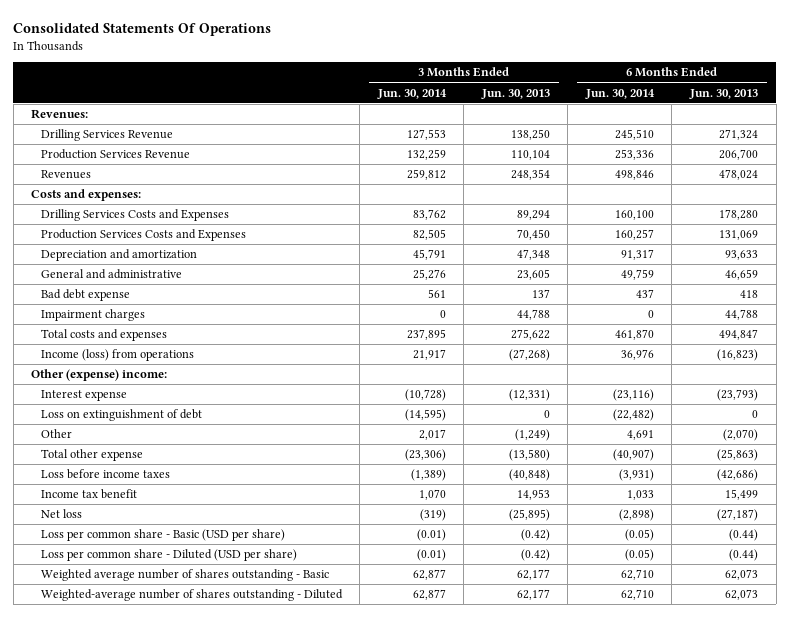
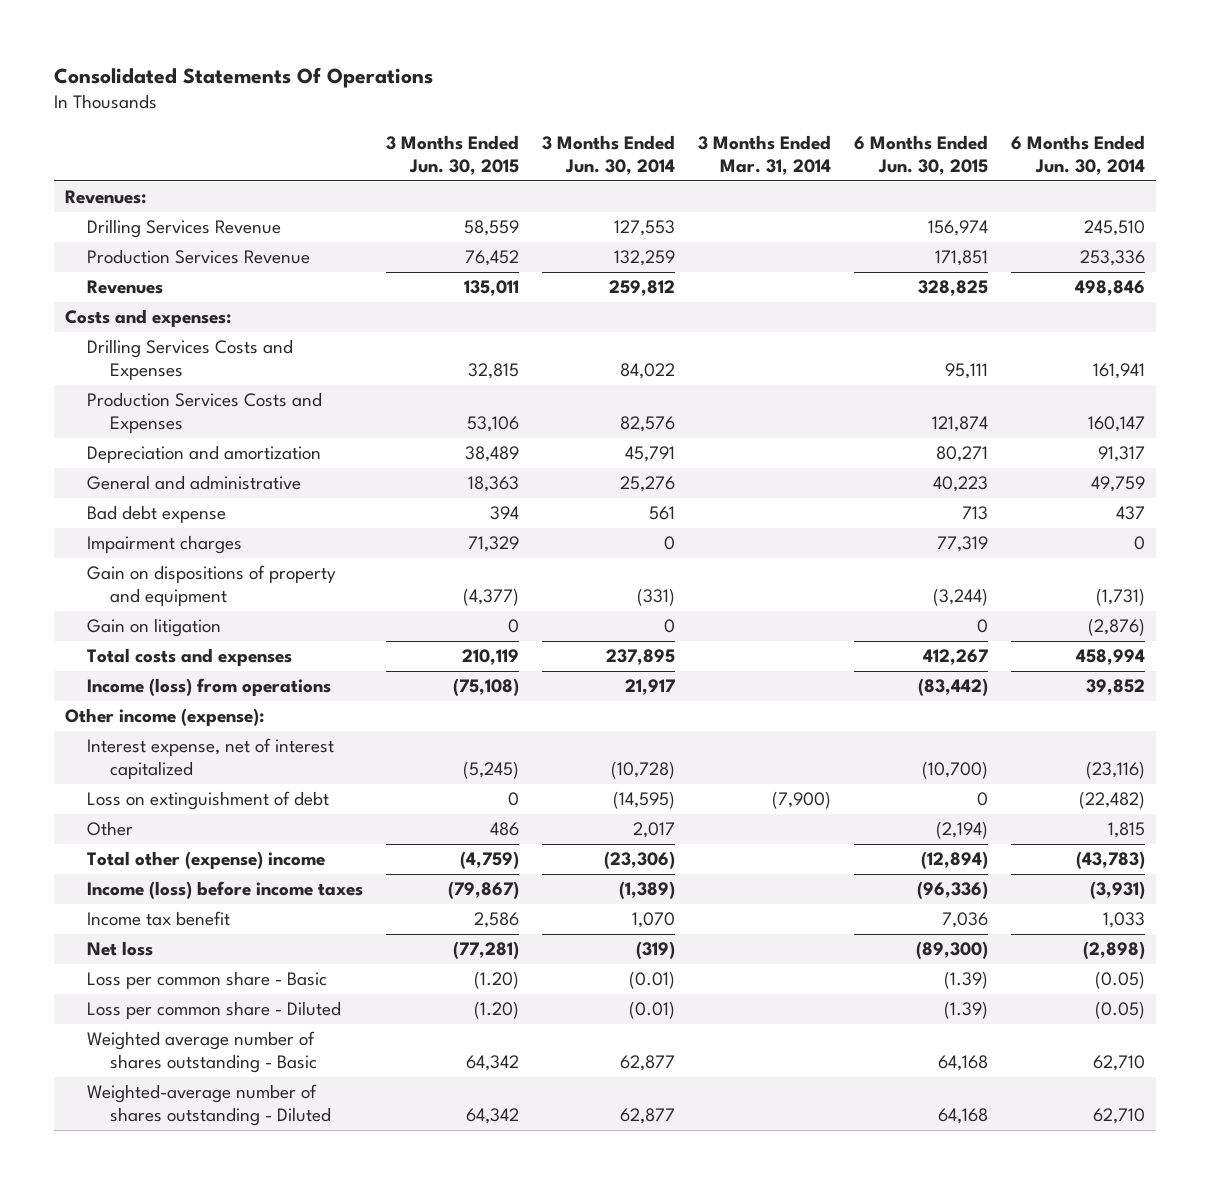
[480,88,550,99] Jun. 30, 2013 -> none
[688,88,758,99] Jun. 30, 2013 -> none
none -> [386,134,520,175] 3 Months Ended Jun. 30, 2015
none -> [697,134,831,175] 3 Months Ended Mar. 31, 2014
none -> [853,134,988,175] 6 Months Ended Jun. 30, 2015
[412,209,446,221] 83,762 -> [619,363,675,380] 84,022
[614,210,654,221] 160,100 -> [1092,363,1145,380] 161,941
[412,229,446,241] 82,505 -> [619,416,675,433] 82,576
[614,229,654,241] 160,257 -> [1087,416,1145,433] 160,147
none -> [87,565,337,607] Gain on dispositions of property and equipment
none -> [87,618,222,638] Gain on litigation
[614,329,654,341] 461,870 -> [1075,649,1145,666] 458,994
[620,349,654,361] 36,976 -> [1085,679,1145,696] 39,852
[31,369,168,382] Other (expense) income: -> [65,708,265,727] Other income (expense):
[40,390,127,402] Interest expense -> [87,738,335,780] Interest expense, net of interest capitalized
[626,430,654,441] 4,691 -> [1107,822,1145,839] 1,815
[40,449,143,462] Total other expense -> [87,851,326,870] Total other (expense) income
[612,449,654,462] (40,907) -> [1075,851,1145,870] (43,783)
[40,469,170,480] Loss before income taxes -> [87,881,364,900] Income (loss) before income taxes
[40,529,285,542] Loss per common share - Basic (USD per share) -> [87,971,328,990] Loss per common share - Basic
[40,549,297,562] Loss per common share - Diluted (USD per share) -> [87,1001,342,1020] Loss per common share - Diluted

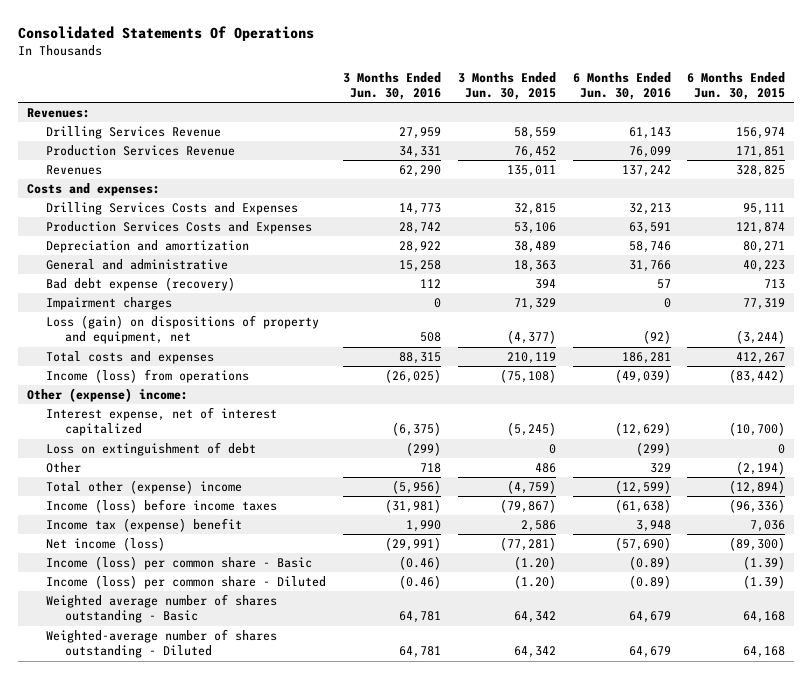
[541,134,675,175] 3 Months Ended Jun. 30, 2014 -> none
[697,134,831,175] 3 Months Ended Mar. 31, 2014 -> none
[1010,134,1145,175] 6 Months Ended Jun. 30, 2014 -> none
none -> [342,72,441,101] 3 Months Ended Jun. 30, 2016
none -> [572,72,671,101] 6 Months Ended Jun. 30, 2016
[87,505,227,524] Bad debt expense -> [45,277,235,292] Bad debt expense (recovery)
[87,618,222,638] Gain on litigation -> none
[87,565,337,607] Gain on dispositions of property and equipment -> [45,315,319,345] Loss (gain) on dispositions of property and equipment, net
[65,708,265,727] Other income (expense): -> [26,388,188,403] Other (expense) income:
[87,911,231,927] Income tax benefit -> [45,518,242,533] Income tax (expense) benefit
[87,941,154,957] Net loss -> [45,537,165,552] Net income (loss)
[87,971,328,990] Loss per common share - Basic -> [45,556,312,571] Income (loss) per common share - Basic
[87,1001,342,1020] Loss per common share - Diluted -> [45,575,326,590] Income (loss) per common share - Diluted

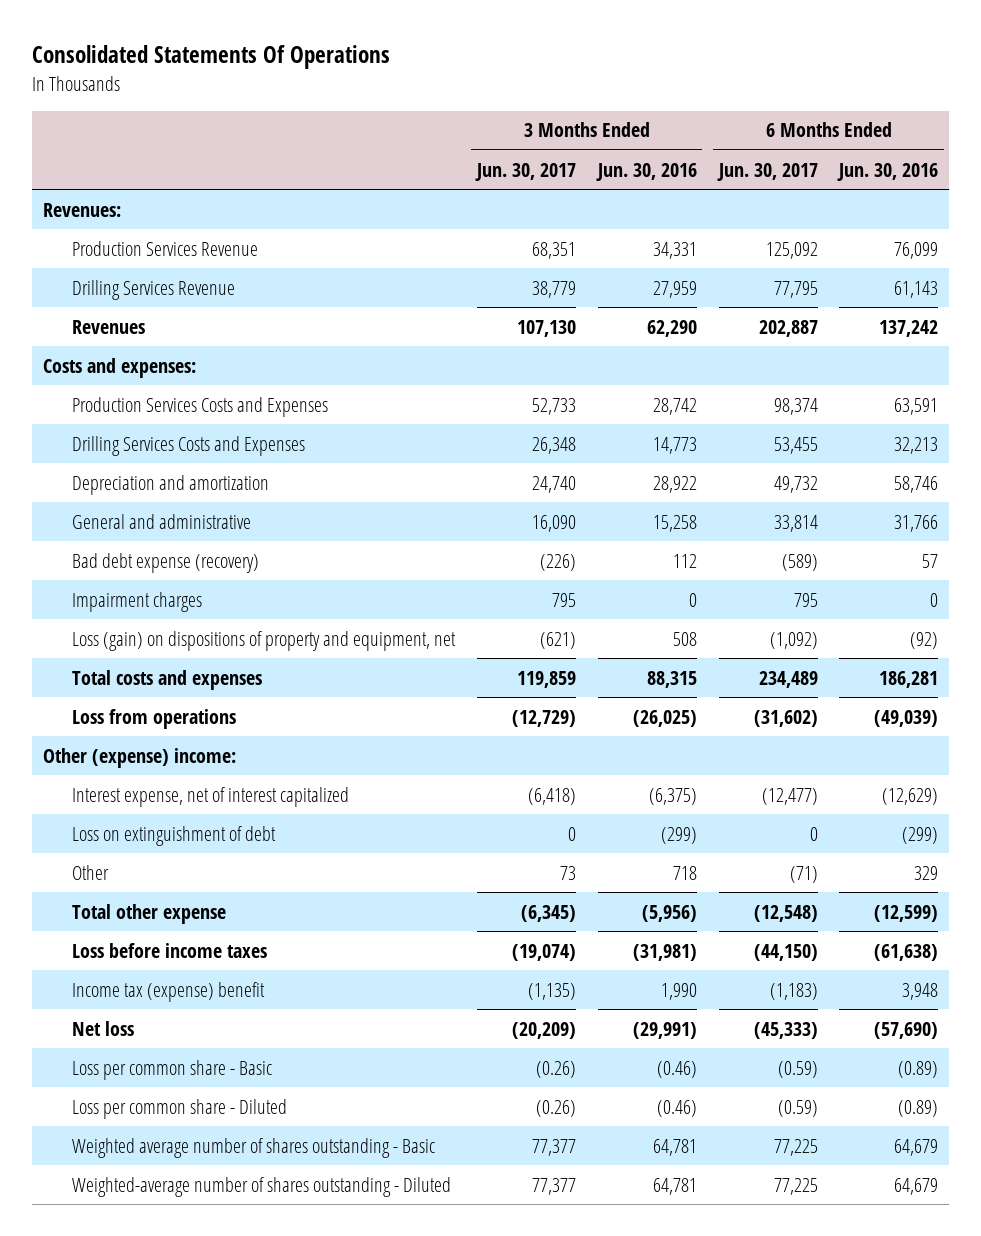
[457,72,556,101] 3 Months Ended Jun. 30, 2015 -> none
[687,72,786,101] 6 Months Ended Jun. 30, 2015 -> none
none -> [474,162,576,181] Jun. 30, 2017
none -> [716,162,818,181] Jun. 30, 2017
[45,126,221,140] Drilling Services Revenue -> [72,279,236,300] Drilling Services Revenue
[45,202,298,216] Drilling Services Costs and Expenses -> [72,435,306,456] Drilling Services Costs and Expenses
[45,369,249,384] Income (loss) from operations -> [72,708,237,729] Loss from operations
[45,480,242,495] Total other (expense) income -> [72,903,227,924] Total other expense
[45,499,277,514] Income (loss) before income taxes -> [72,942,268,958] Loss before income taxes
[45,537,165,552] Net income (loss) -> [72,1020,135,1036] Net loss
[45,556,312,571] Income (loss) per common share - Basic -> [72,1059,273,1080] Loss per common share - Basic
[45,575,326,590] Income (loss) per common share - Diluted -> [72,1098,288,1119] Loss per common share - Diluted

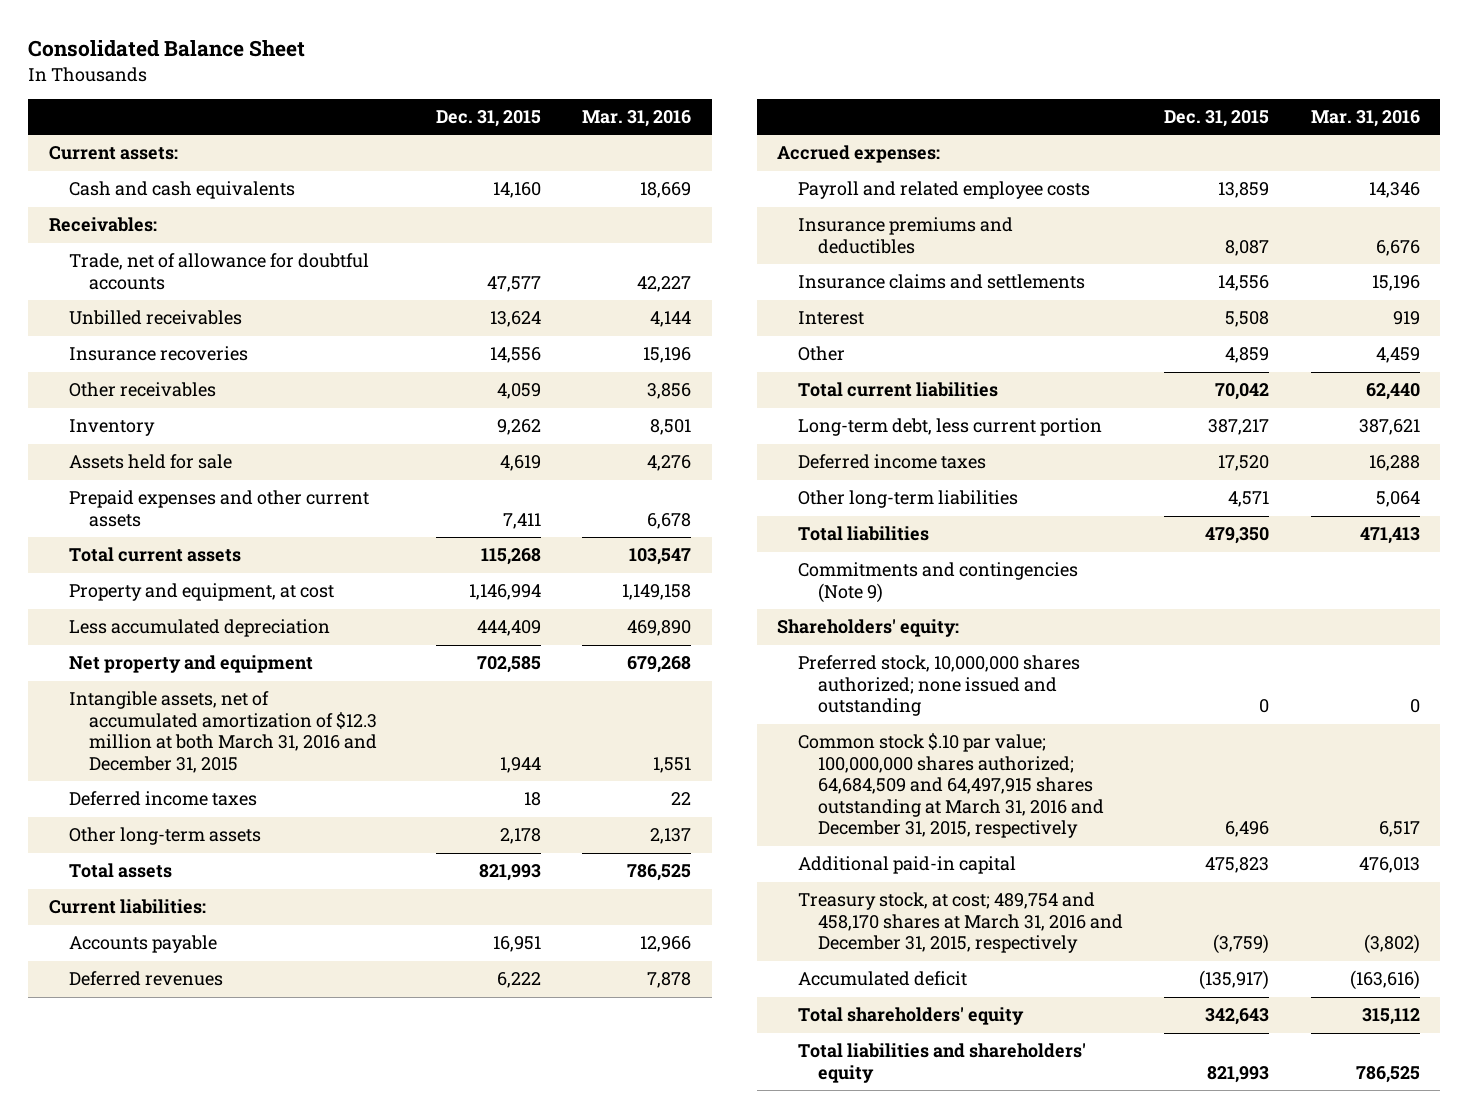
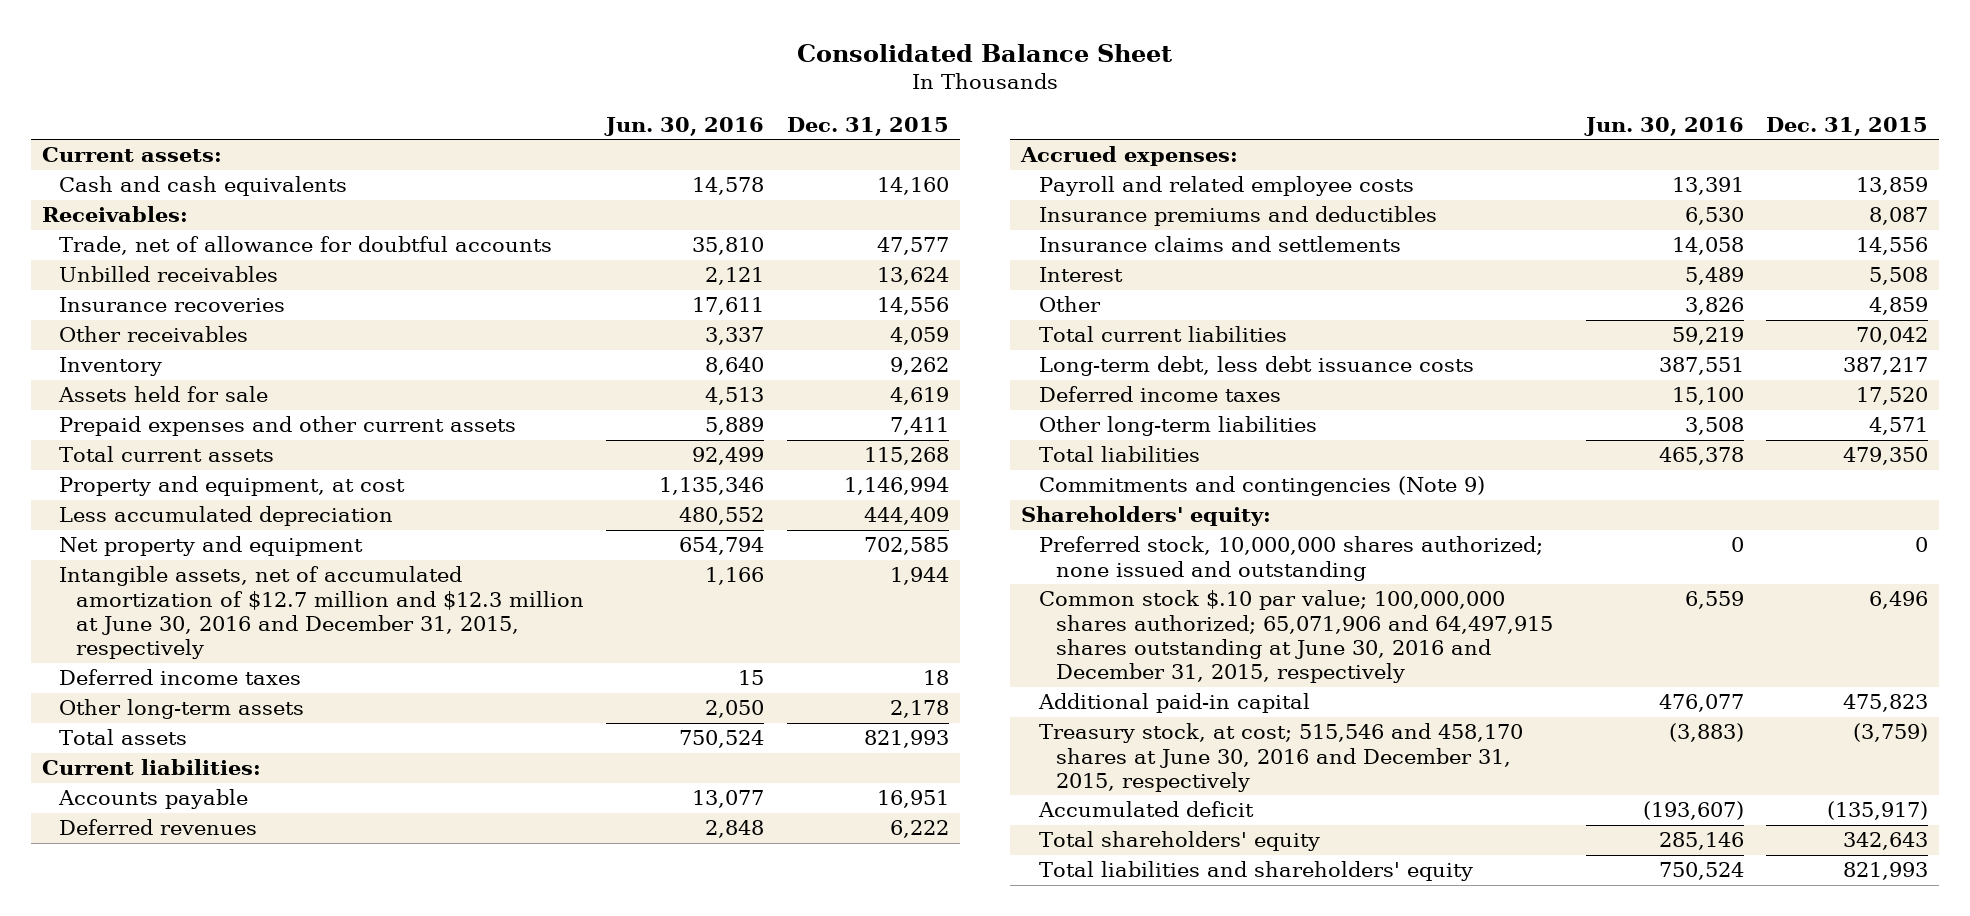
[582,109,692,127] Mar. 31, 2016 -> none
none -> [604,116,765,136] Jun. 30, 2016
[69,691,378,773] Intangible assets, net of accumulated amortization of $12.3 million at both March 31, 2016 and December 31, 2015 -> [58,566,585,660] Intangible assets, net of accumulated amortization of $12.7 million and $12.3 million at June 30, 2016 and December 31, 2015, respectively
[797,418,1102,437] Long-term debt, less current portion -> [1038,356,1474,377] Long-term debt, less debt issuance costs
[797,733,1105,839] Common stock $.10 par value; 100,000,000 shares authorized; 64,684,509 and 64,497,915 shares outstanding at March 31, 2016 and December 31, 2015, respectively -> [1038,590,1553,684] Common stock $.10 par value; 100,000,000 shares authorized; 65,071,906 and 64,497,915 shares outstanding at June 30, 2016 and December 31, 2015, respectively
[797,892,1124,954] Treasury stock, at cost; 489,754 and 458,170 shares at March 31, 2016 and December 31, 2015, respectively -> [1038,723,1523,792] Treasury stock, at cost; 515,546 and 458,170 shares at June 30, 2016 and December 31, 2015, respectively

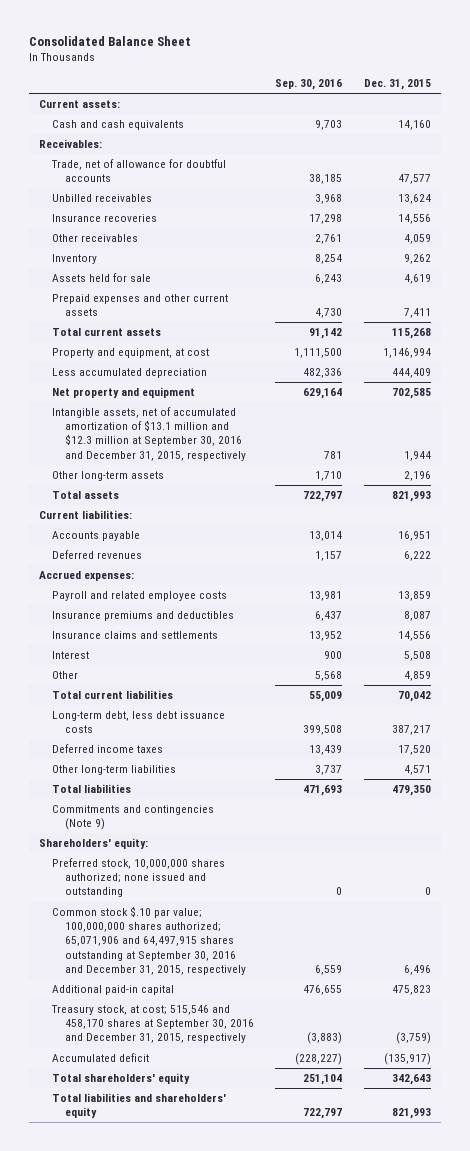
[604,116,765,136] Jun. 30, 2016 -> none
none -> [275,78,343,90] Sep. 30, 2016
[58,669,301,686] Deferred income taxes -> none
[58,566,585,660] Intangible assets, net of accumulated amortization of $12.7 million and $12.3 million at June 30, 2016 and December 31, 2015, respectively -> [52,407,246,461] Intangible assets, net of accumulated amortization of $13.1 million and $12.3 million at September 30, 2016 and December 31, 2015, respectively
[889,700,949,719] 2,178 -> [403,471,431,482] 2,196
[1038,590,1553,684] Common stock $.10 par value; 100,000,000 shares authorized; 65,071,906 and 64,497,915 shares outstanding at June 30, 2016 and December 31, 2015, respectively -> [52,906,246,975] Common stock $.10 par value; 100,000,000 shares authorized; 65,071,906 and 64,497,915 shares outstanding at September 30, 2016 and December 31, 2015, respectively
[1038,723,1523,792] Treasury stock, at cost; 515,546 and 458,170 shares at June 30, 2016 and December 31, 2015, respectively -> [51,1005,254,1044] Treasury stock, at cost; 515,546 and 458,170 shares at September 30, 2016 and December 31, 2015, respectively

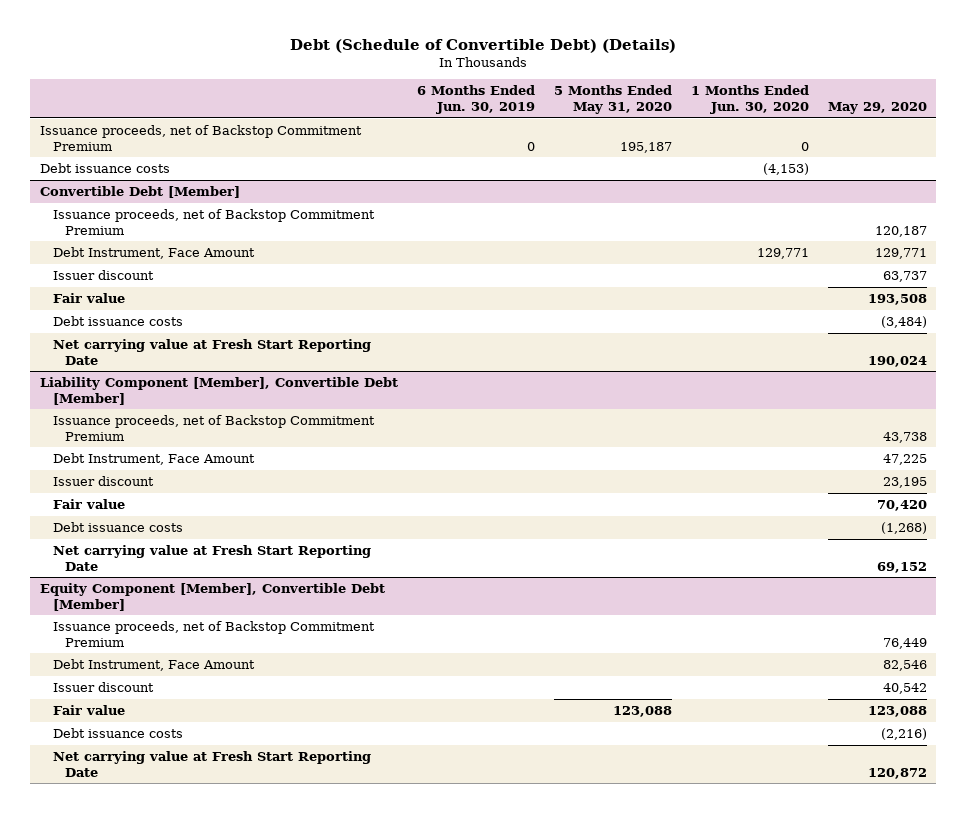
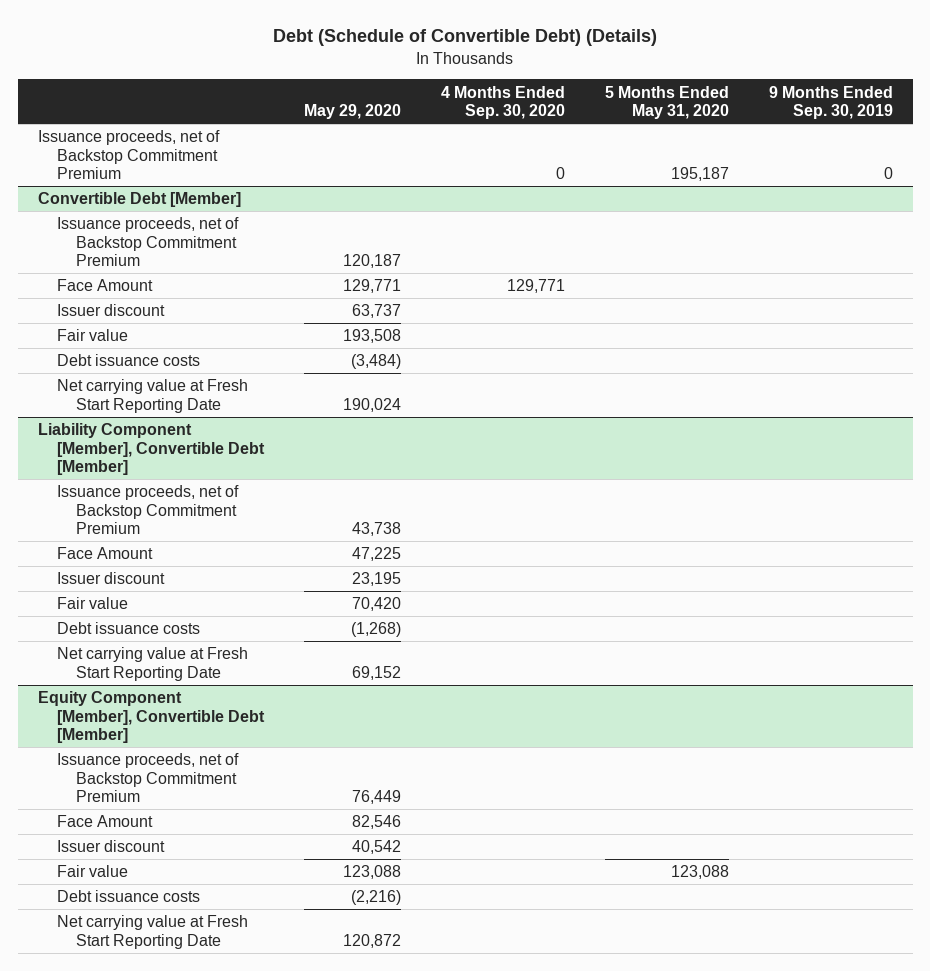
[416,85,535,115] 6 Months Ended Jun. 30, 2019 -> none
[690,85,809,115] 1 Months Ended Jun. 30, 2020 -> none
none -> [440,85,565,120] 4 Months Ended Sep. 30, 2020
none -> [768,85,893,120] 9 Months Ended Sep. 30, 2019
[39,162,170,173] Debt issuance costs -> none
[52,246,255,259] Debt Instrument, Face Amount -> [56,279,153,292] Face Amount
[52,452,255,465] Debt Instrument, Face Amount -> [56,547,153,560] Face Amount
[52,658,255,671] Debt Instrument, Face Amount -> [56,815,153,828] Face Amount

